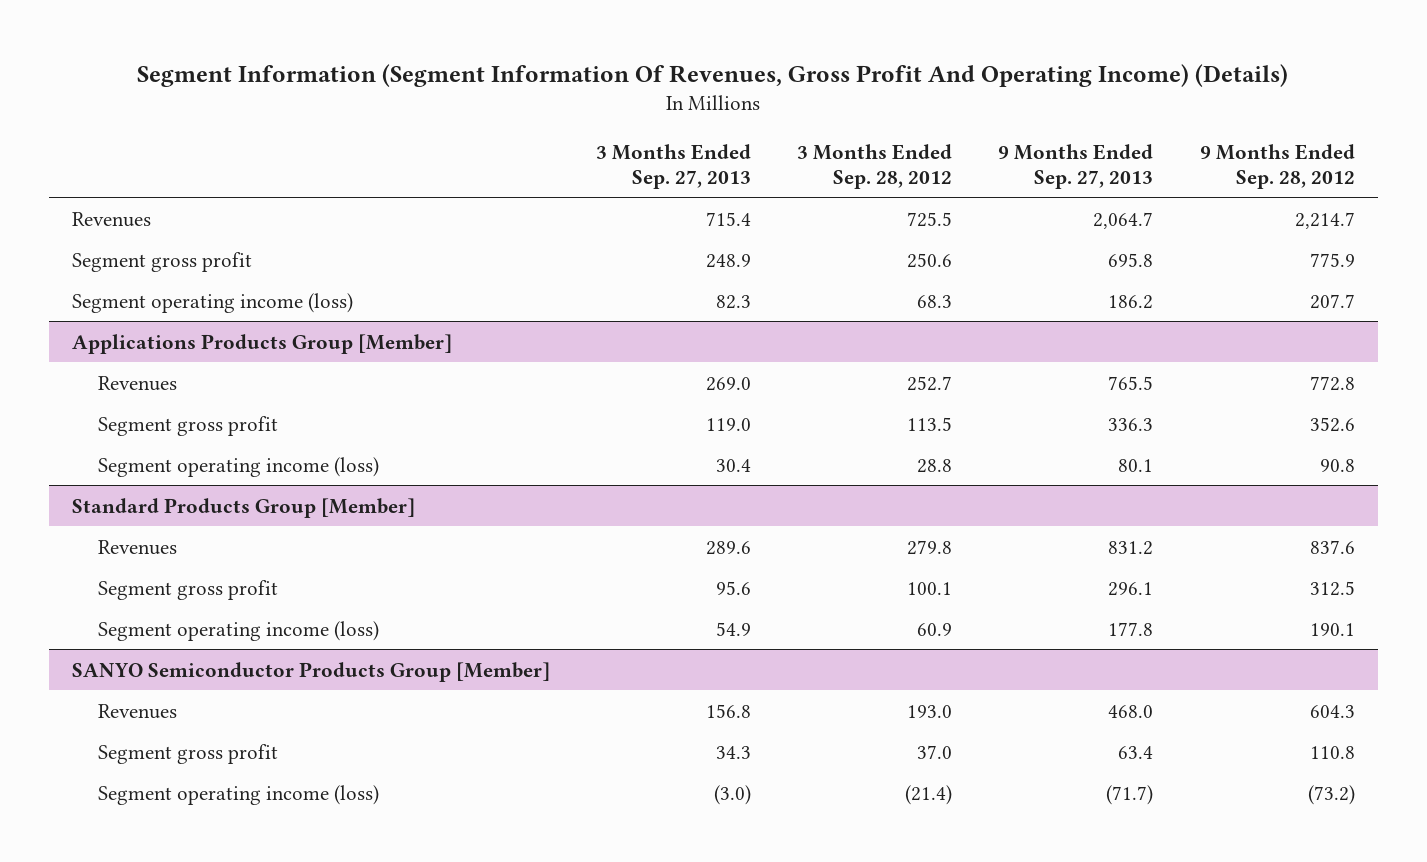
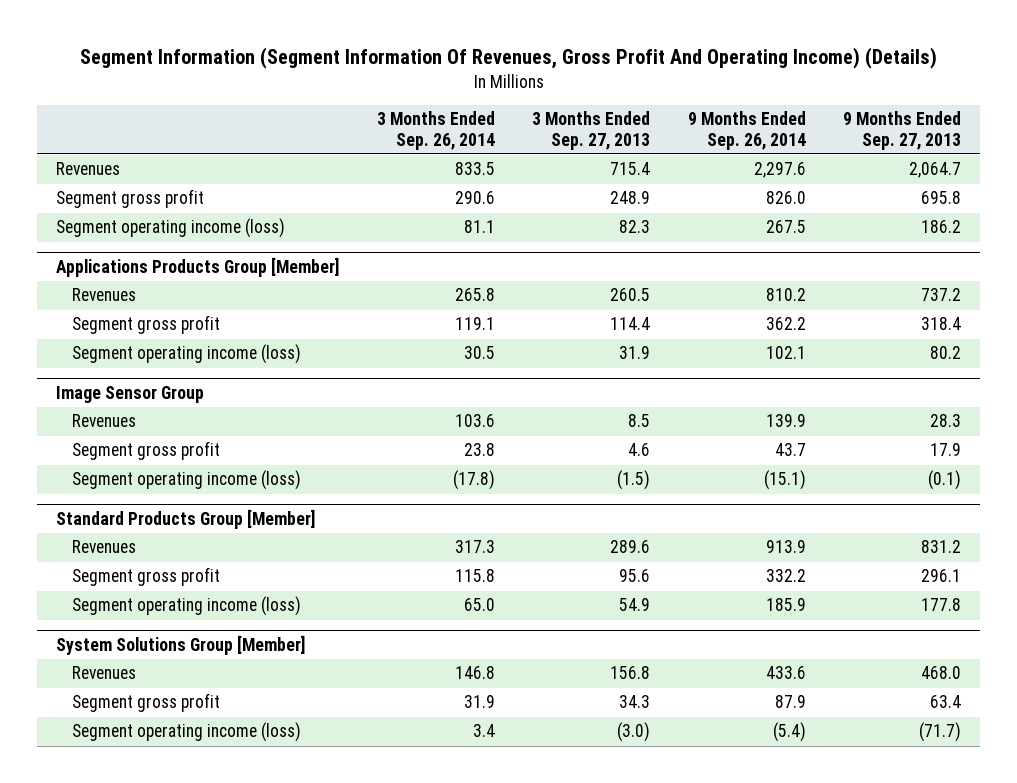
[797,143,953,189] 3 Months Ended Sep. 28, 2012 -> none
[1199,143,1355,189] 9 Months Ended Sep. 28, 2012 -> none
none -> [376,111,495,150] 3 Months Ended Sep. 26, 2014
none -> [687,111,806,150] 9 Months Ended Sep. 26, 2014
[706,376,752,391] 269.0 -> [610,288,651,302] 260.5
[1108,375,1154,390] 765.5 -> [921,288,962,302] 737.2
[706,417,752,431] 119.0 -> [610,317,651,331] 114.4
[1108,417,1154,431] 336.3 -> [921,317,962,331] 318.4
[716,458,752,472] 30.4 -> [619,346,651,360] 31.9
[1118,458,1154,472] 80.1 -> [930,346,962,360] 80.2
none -> [56,385,205,403] Image Sensor Group
none -> [72,414,137,428] Revenues
none -> [72,441,221,461] Segment gross profit
none -> [72,470,302,491] Segment operating income (loss)
[71,661,550,682] SANYO Semiconductor Products Group [Member] -> none
none -> [56,634,306,655] System Solutions Group [Member]

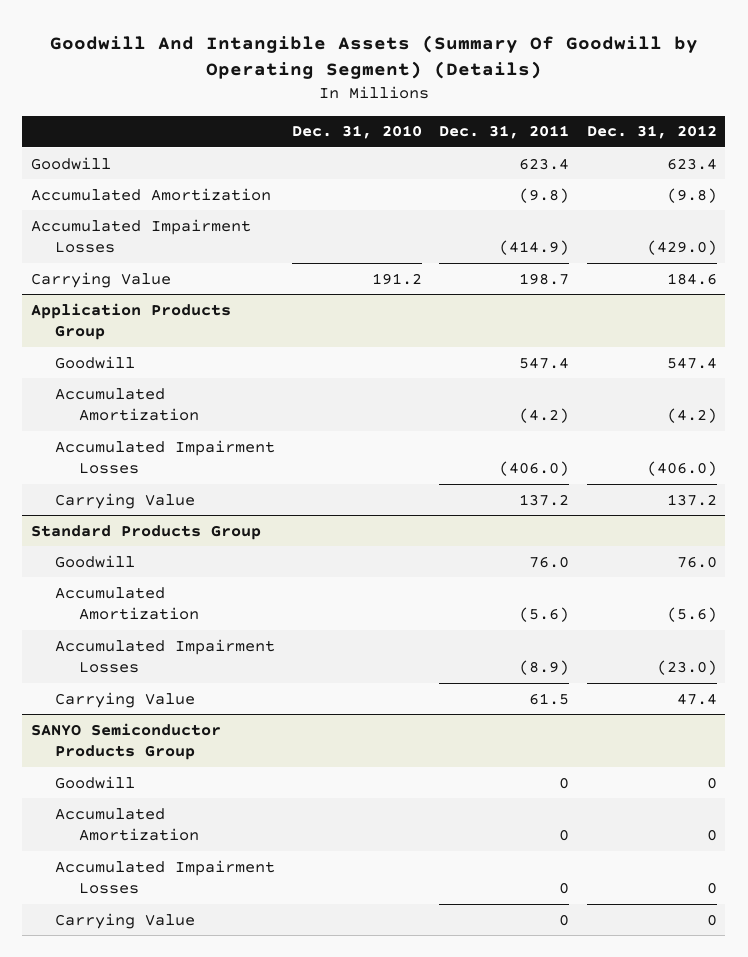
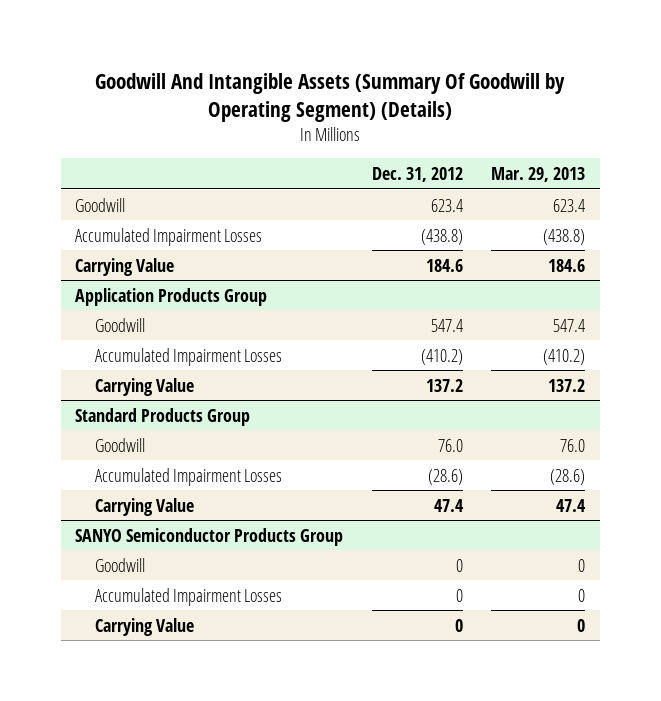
[292,125,423,140] Dec. 31, 2010 -> none
[439,125,570,140] Dec. 31, 2011 -> none
none -> [491,166,586,182] Mar. 29, 2013
[31,187,272,201] Accumulated Amortization -> none
[646,239,717,255] (429.0) -> [420,228,463,245] (438.8)
[54,387,199,421] Accumulated Amortization -> none
[646,460,717,476] (406.0) -> [420,348,463,365] (410.2)
[54,586,199,620] Accumulated Amortization -> none
[656,659,717,675] (23.0) -> [427,468,463,485] (28.6)
[54,807,199,841] Accumulated Amortization -> none

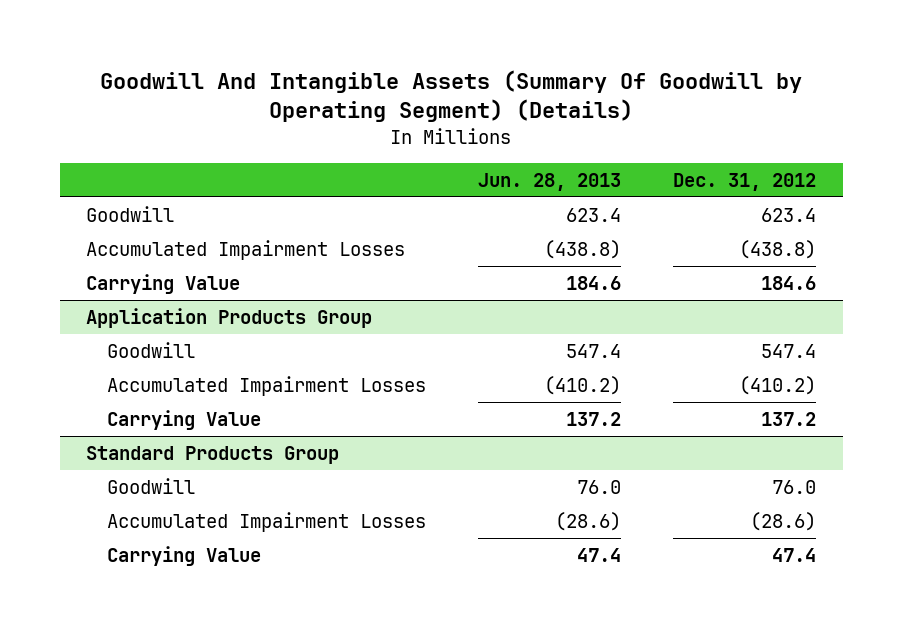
[491,166,586,182] Mar. 29, 2013 -> none
none -> [478,172,622,191] Jun. 28, 2013
[75,527,344,546] SANYO Semiconductor Products Group -> none
[94,557,145,572] Goodwill -> none
[94,587,282,606] Accumulated Impairment Losses -> none
[94,617,194,636] Carrying Value -> none

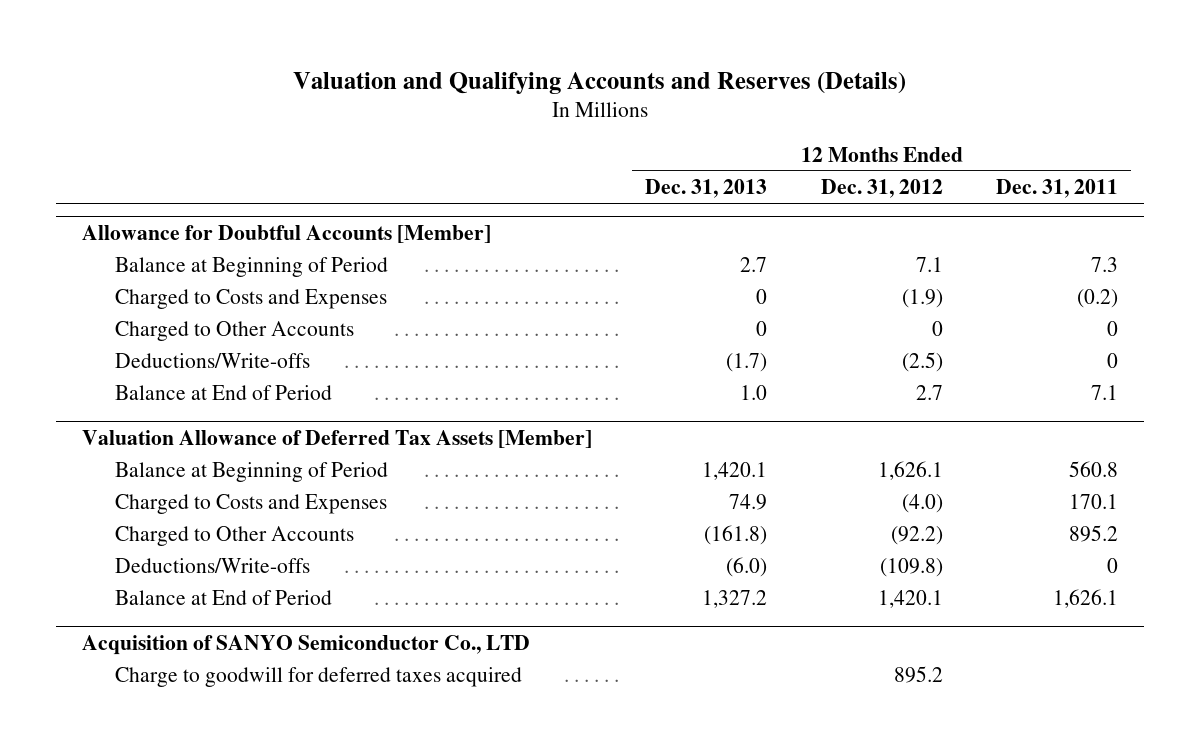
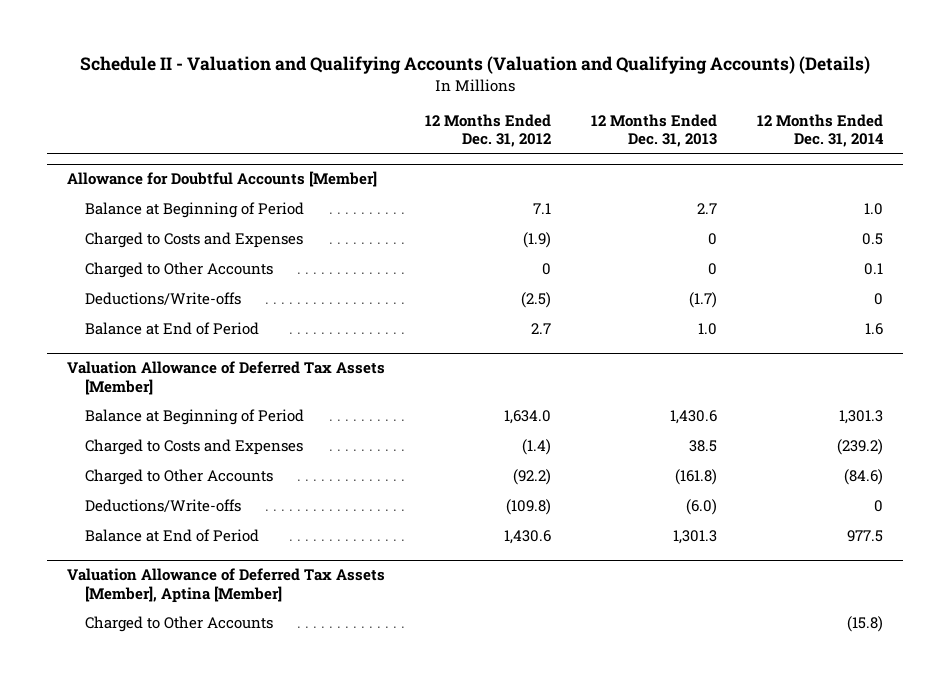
[292,71,906,94] Valuation and Qualifying Accounts and Reserves (Details) -> [79,56,870,75] Schedule II - Valuation and Qualifying Accounts (Valuation and Qualifying Accounts) (Details)
[995,179,1118,199] Dec. 31, 2011 -> none
none -> [756,113,884,148] 12 Months Ended Dec. 31, 2014
[702,462,768,481] 1,420.1 -> [669,410,717,425] 1,430.6
[877,461,943,481] 1,626.1 -> [503,410,551,425] 1,634.0
[729,494,768,511] 74.9 -> [688,440,717,453] 38.5
[901,494,943,514] (4.0) -> [521,439,551,456] (1.4)
[82,635,531,656] Acquisition of SANYO Semiconductor Co., LTD -> none
[115,667,523,688] Charge to goodwill for deferred taxes acquired -> none
[702,590,768,609] 1,327.2 -> [672,530,717,545] 1,301.3
[877,590,943,609] 1,420.1 -> [503,530,551,545] 1,430.6
none -> [66,568,385,603] Valuation Allowance of Deferred Tax Assets [Member], Aptina [Member]
none -> [84,616,273,633] Charged to Other Accounts

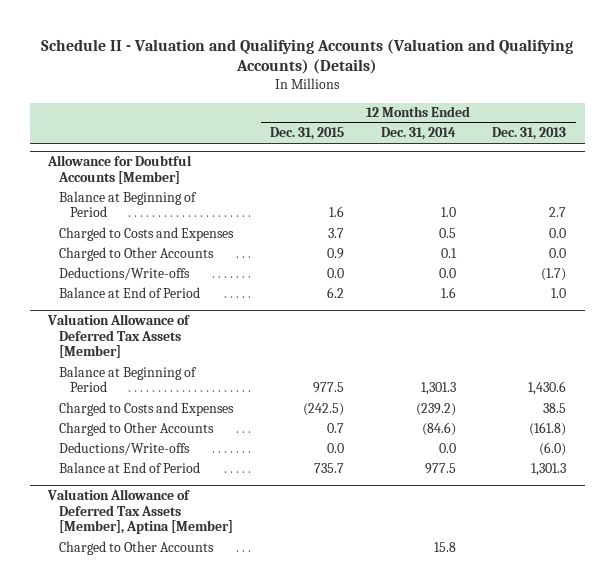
[424,113,551,148] 12 Months Ended Dec. 31, 2012 -> none
none -> [269,127,344,141] Dec. 31, 2015
[707,233,717,246] 0 -> [549,227,567,238] 0.0
[707,263,717,276] 0 -> [549,247,567,258] 0.0
[873,293,883,306] 0 -> [438,267,456,278] 0.0
[873,500,883,513] 0 -> [438,442,456,453] 0.0
[846,616,883,633] (15.8) -> [433,541,456,552] 15.8

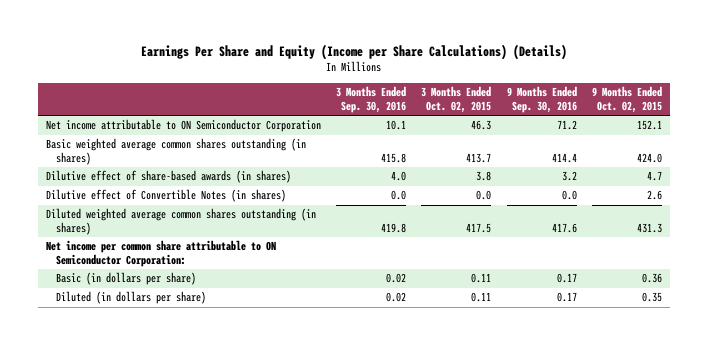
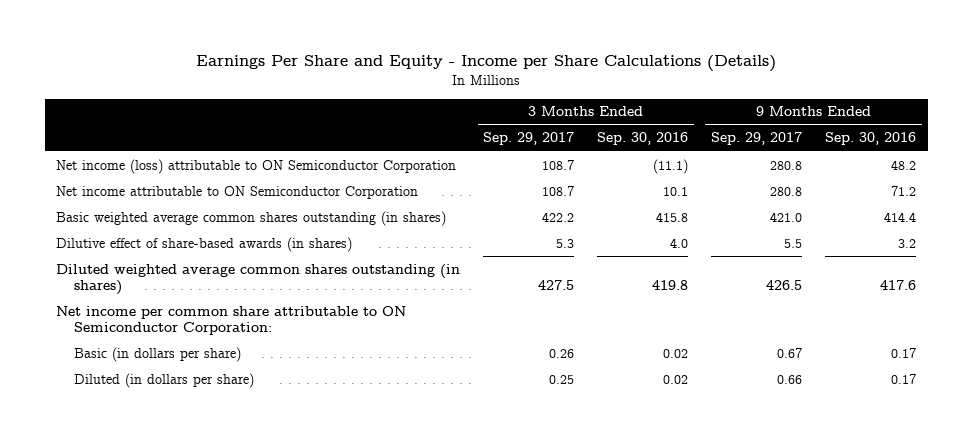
[140,43,567,60] Earnings Per Share and Equity (Income per Share Calculations) (Details) -> [196,55,777,73] Earnings Per Share and Equity - Income per Share Calculations (Details)
[421,86,492,113] 3 Months Ended Oct. 02, 2015 -> none
[592,86,663,113] 9 Months Ended Oct. 02, 2015 -> none
none -> [483,132,575,146] Sep. 29, 2017
none -> [711,132,803,146] Sep. 29, 2017
none -> [56,158,457,174] Net income (loss) attributable to ON Semiconductor Corporation
[45,189,286,203] Dilutive effect of Convertible Notes (in shares) -> none

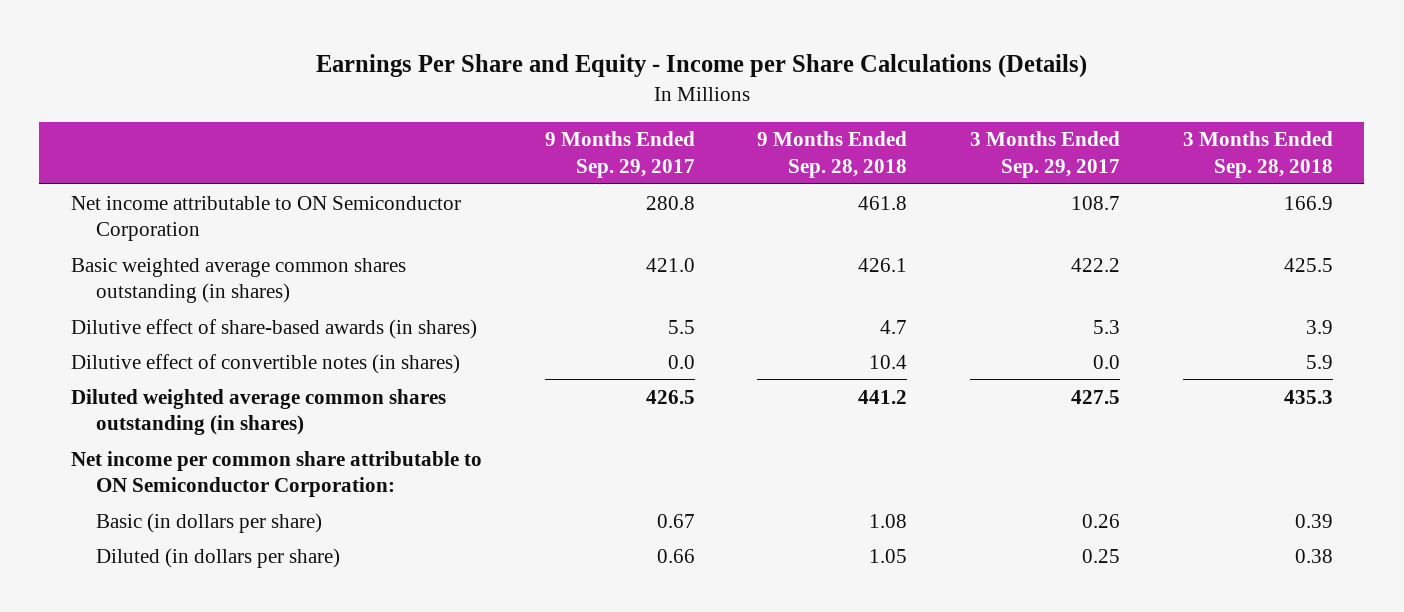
[597,132,689,146] Sep. 30, 2016 -> none
[825,132,917,146] Sep. 30, 2016 -> none
none -> [757,131,908,178] 9 Months Ended Sep. 28, 2018
none -> [1182,131,1333,178] 3 Months Ended Sep. 28, 2018
[56,158,457,174] Net income (loss) attributable to ON Semiconductor Corporation -> none
none -> [70,353,460,374] Dilutive effect of convertible notes (in shares)

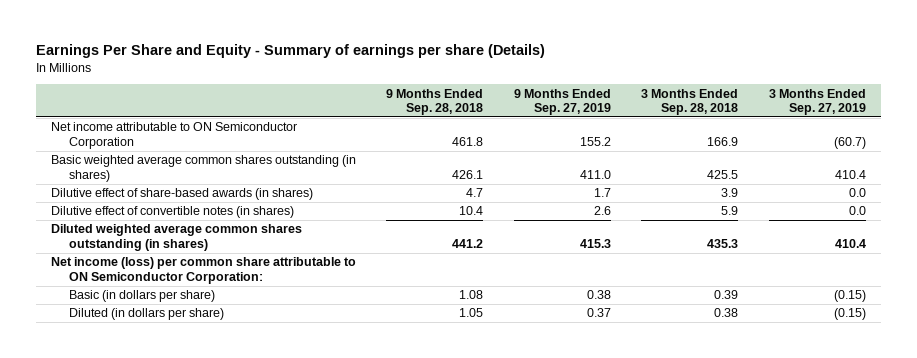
[315,54,1087,79] Earnings Per Share and Equity - Income per Share Calculations (Details) -> [35,43,545,58] Earnings Per Share and Equity - Summary of earnings per share (Details)
[544,131,695,178] 9 Months Ended Sep. 29, 2017 -> none
[970,131,1121,178] 3 Months Ended Sep. 29, 2017 -> none
none -> [513,88,611,115] 9 Months Ended Sep. 27, 2019
none -> [768,88,866,115] 3 Months Ended Sep. 27, 2019
[70,450,482,498] Net income per common share attributable to ON Semiconductor Corporation: -> [50,257,356,284] Net income (loss) per common share attributable to ON Semiconductor Corporation:

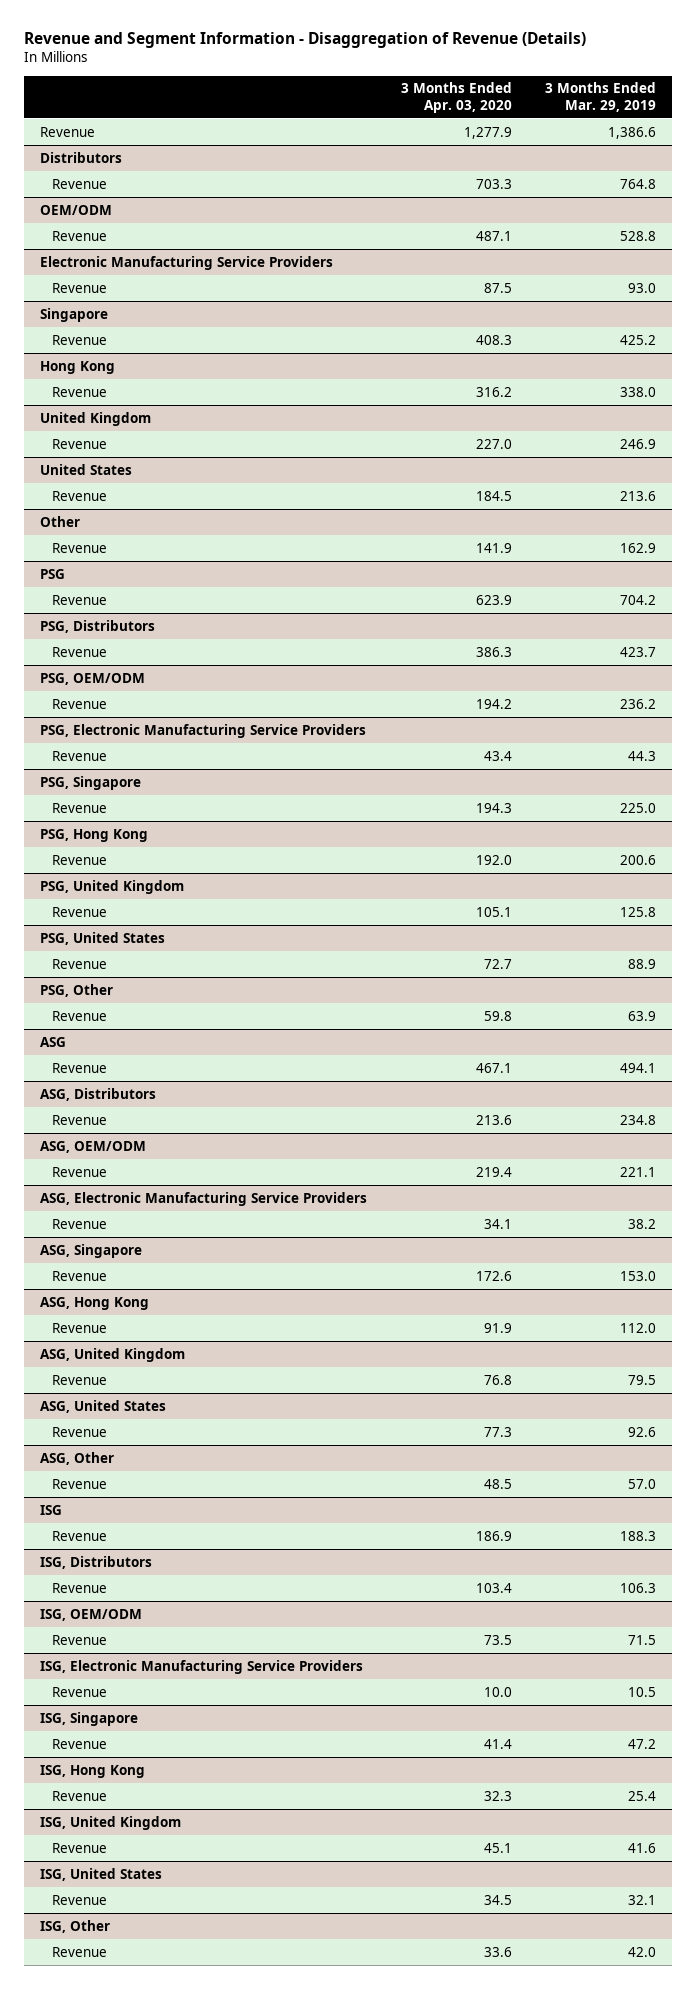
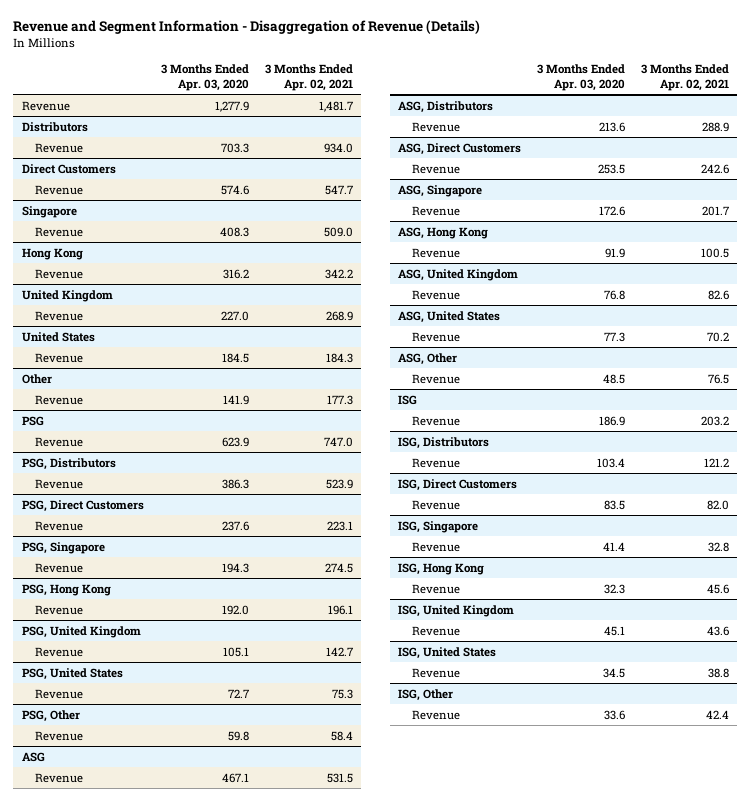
[544,82,656,112] 3 Months Ended Mar. 29, 2019 -> none
none -> [264,64,353,92] 3 Months Ended Apr. 02, 2021
[40,204,113,215] OEM/ODM -> none
[40,255,334,270] Electronic Manufacturing Service Providers -> none
[51,282,107,293] Revenue -> none
none -> [21,163,116,174] Direct Customers
[475,230,512,241] 487.1 -> [220,184,249,195] 574.6
[40,672,146,685] PSG, OEM/ODM -> none
[40,723,367,738] PSG, Electronic Manufacturing Service Providers -> none
[51,750,107,761] Revenue -> none
none -> [21,499,144,512] PSG, Direct Customers
[475,698,512,709] 194.2 -> [221,520,249,531] 237.6
[40,1140,147,1153] ASG, OEM/ODM -> none
[40,1191,368,1206] ASG, Electronic Manufacturing Service Providers -> none
[51,1218,107,1229] Revenue -> none
none -> [397,142,521,155] ASG, Direct Customers
[475,1166,512,1177] 219.4 -> [598,163,626,174] 253.5
[40,1608,143,1621] ISG, OEM/ODM -> none
[40,1659,364,1674] ISG, Electronic Manufacturing Service Providers -> none
[51,1686,107,1697] Revenue -> none
none -> [397,478,517,491] ISG, Direct Customers
[483,1634,512,1645] 73.5 -> [604,499,626,510] 83.5

